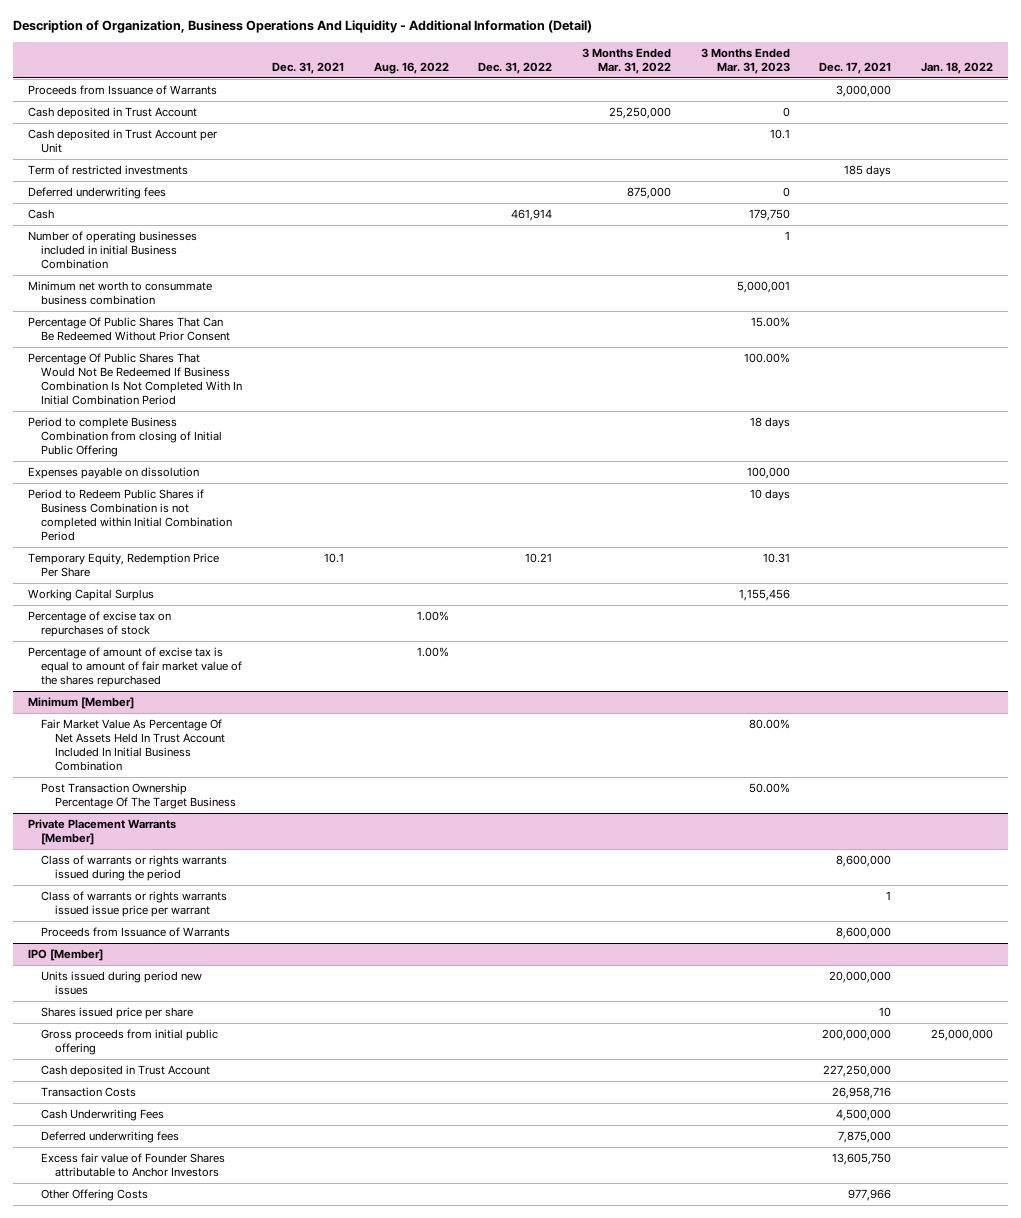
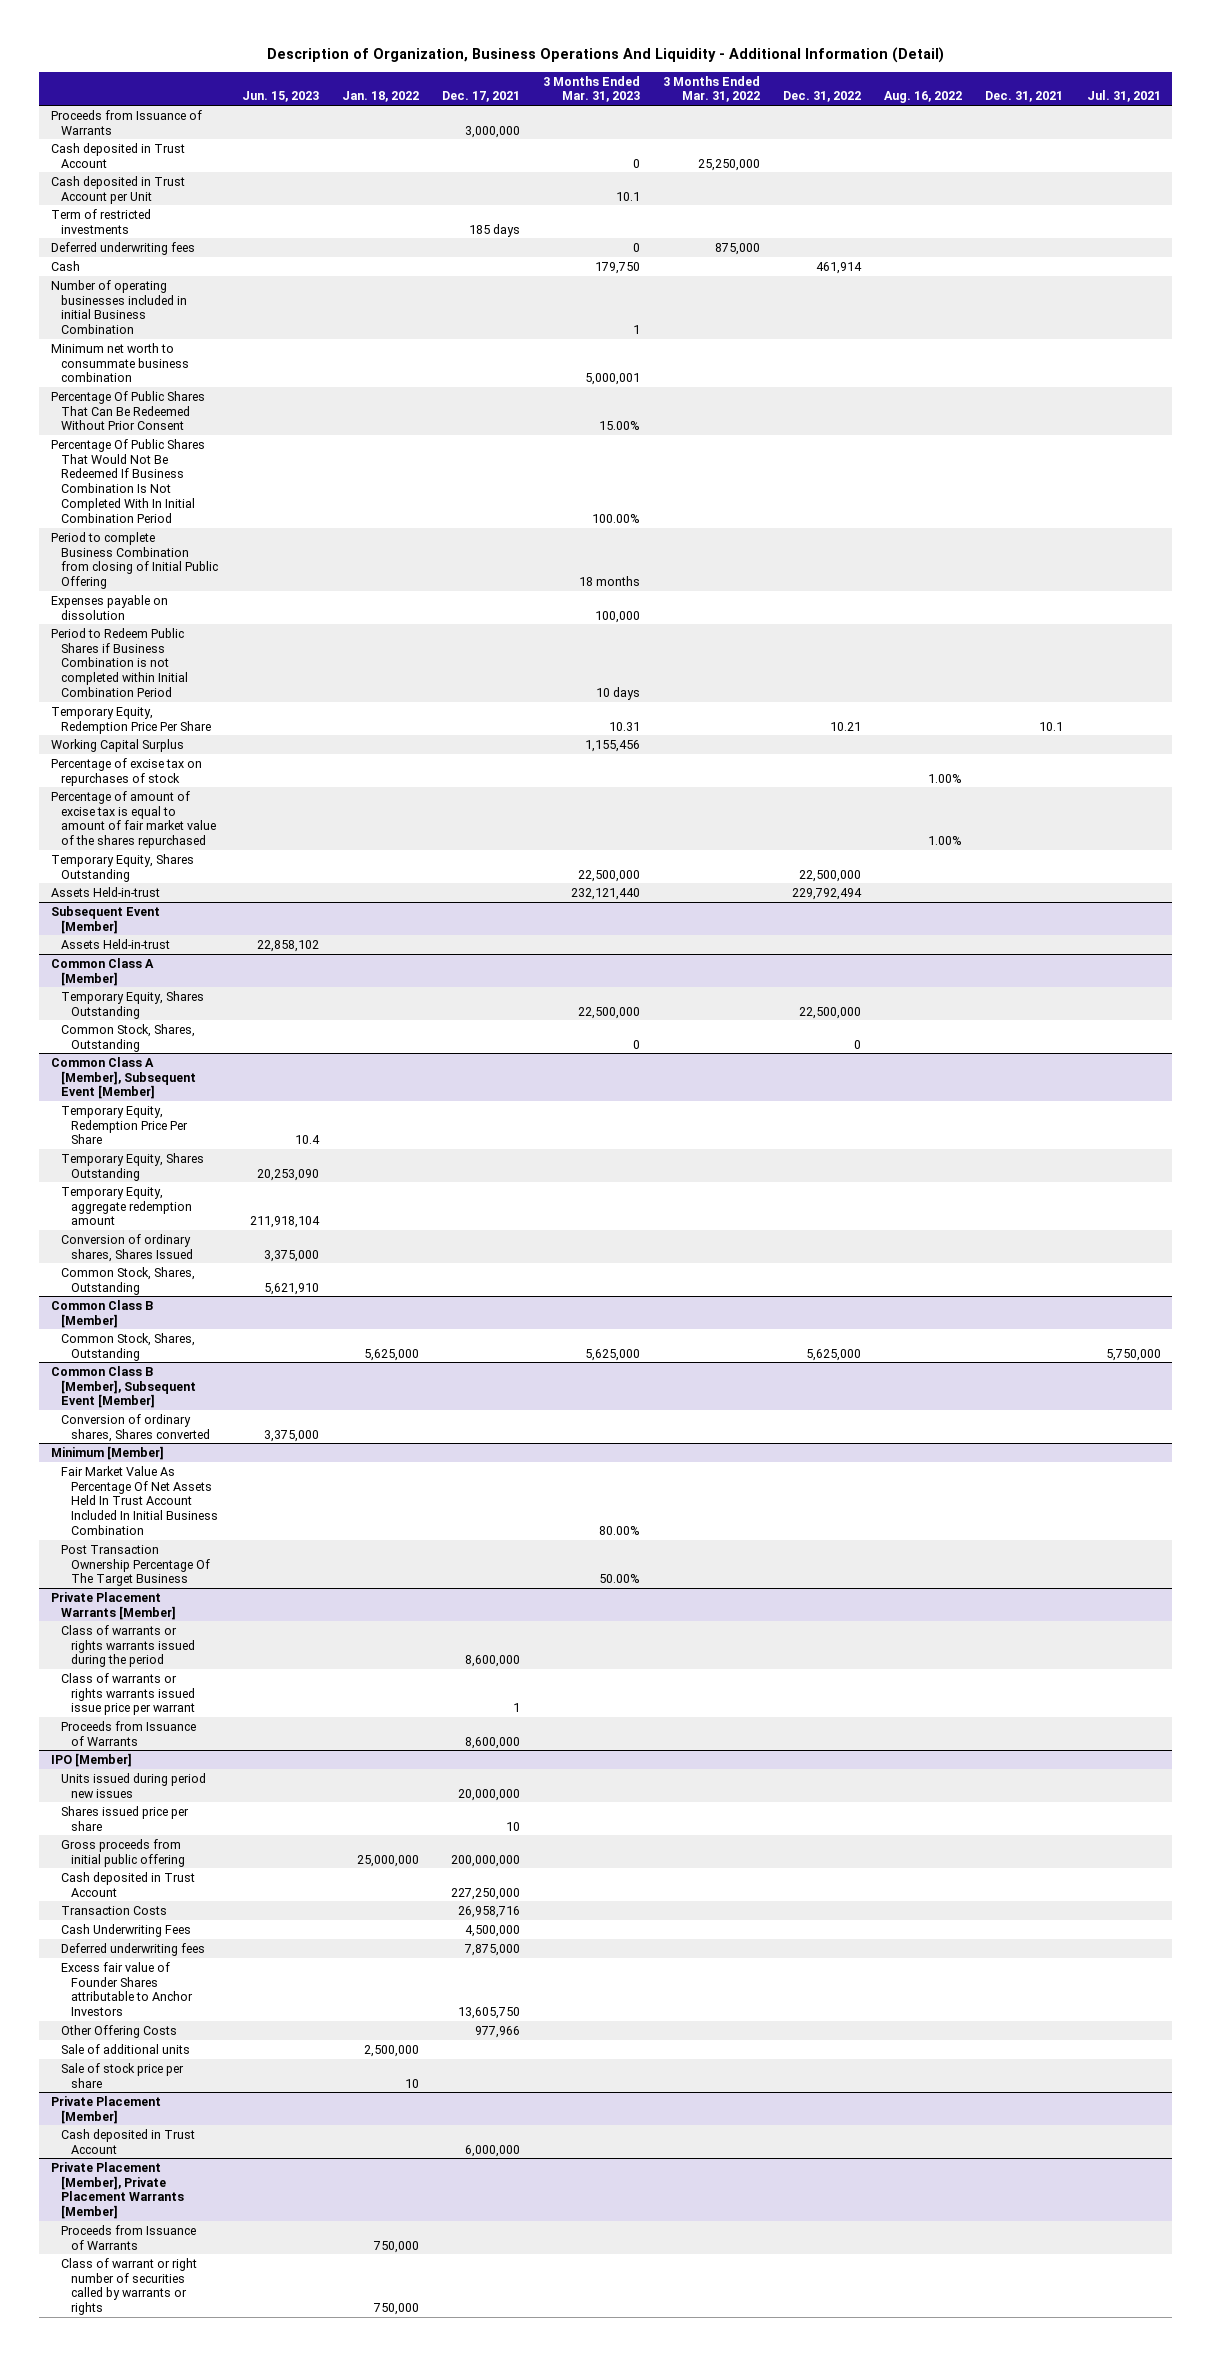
none -> [241,91,319,103] Jun. 15, 2023
none -> [1086,90,1161,103] Jul. 31, 2021
[749,417,790,430] 18 days -> [578,576,640,587] 18 months
none -> [50,853,194,882] Temporary Equity, Shares Outstanding
none -> [50,886,160,897] Assets Held-in-trust
none -> [50,905,160,934] Subsequent Event [Member]
none -> [61,938,171,949] Assets Held-in-trust
none -> [50,957,154,986] Common Class A [Member]
none -> [61,990,205,1019] Temporary Equity, Shares Outstanding
none -> [61,1023,196,1052] Common Stock, Shares, Outstanding
none -> [50,1056,197,1100] Common Class A [Member], Subsequent Event [Member]
none -> [61,1105,189,1145] Temporary Equity, Redemption Price Per Share
none -> [61,1152,205,1181] Temporary Equity, Shares Outstanding
none -> [61,1186,193,1226] Temporary Equity, aggregate redemption amount
none -> [61,1233,194,1262] Conversion of ordinary shares, Shares Issued
none -> [61,1266,196,1295] Common Stock, Shares, Outstanding
none -> [50,1299,153,1328] Common Class B [Member]
none -> [61,1332,196,1361] Common Stock, Shares, Outstanding
none -> [50,1365,197,1409] Common Class B [Member], Subsequent Event [Member]
none -> [61,1413,211,1442] Conversion of ordinary shares, Shares converted
none -> [61,2043,191,2054] Sale of additional units
none -> [61,2062,185,2088] Sale of stock price per share
none -> [50,2095,161,2124] Private Placement [Member]
none -> [61,2128,196,2154] Cash deposited in Trust Account
none -> [50,2161,185,2220] Private Placement [Member], Private Placement Warrants [Member]
none -> [61,2224,197,2250] Proceeds from Issuance of Warrants
none -> [61,2257,198,2316] Class of warrant or right number of securities called by warrants or rights

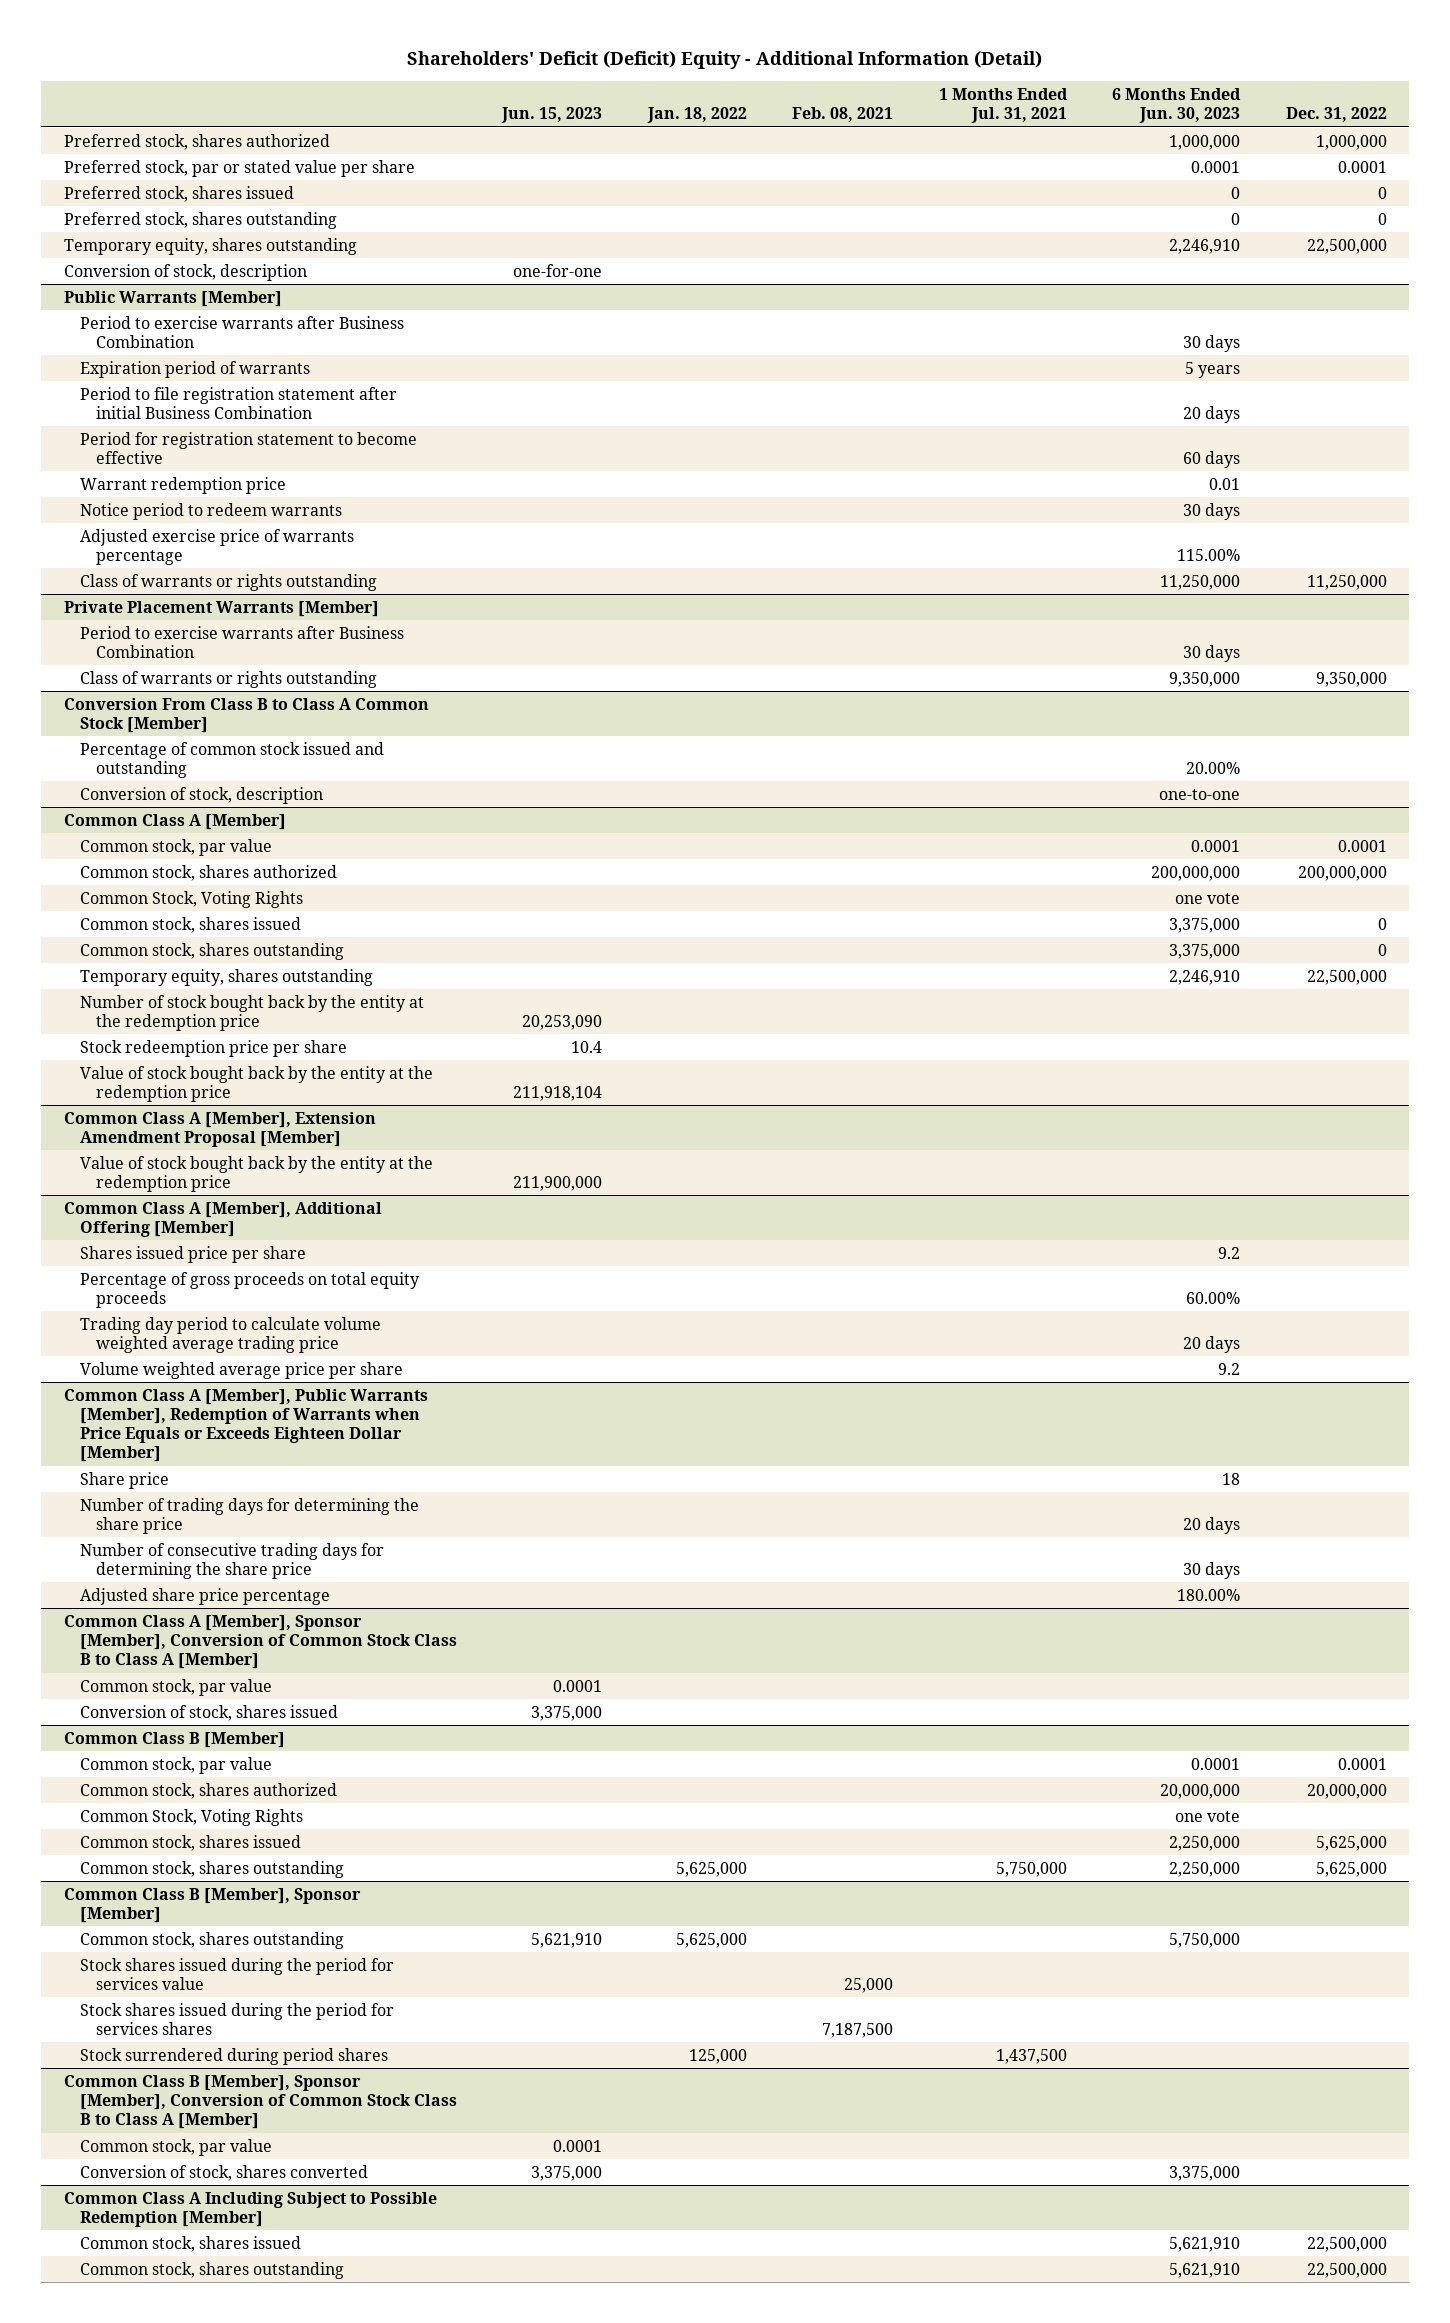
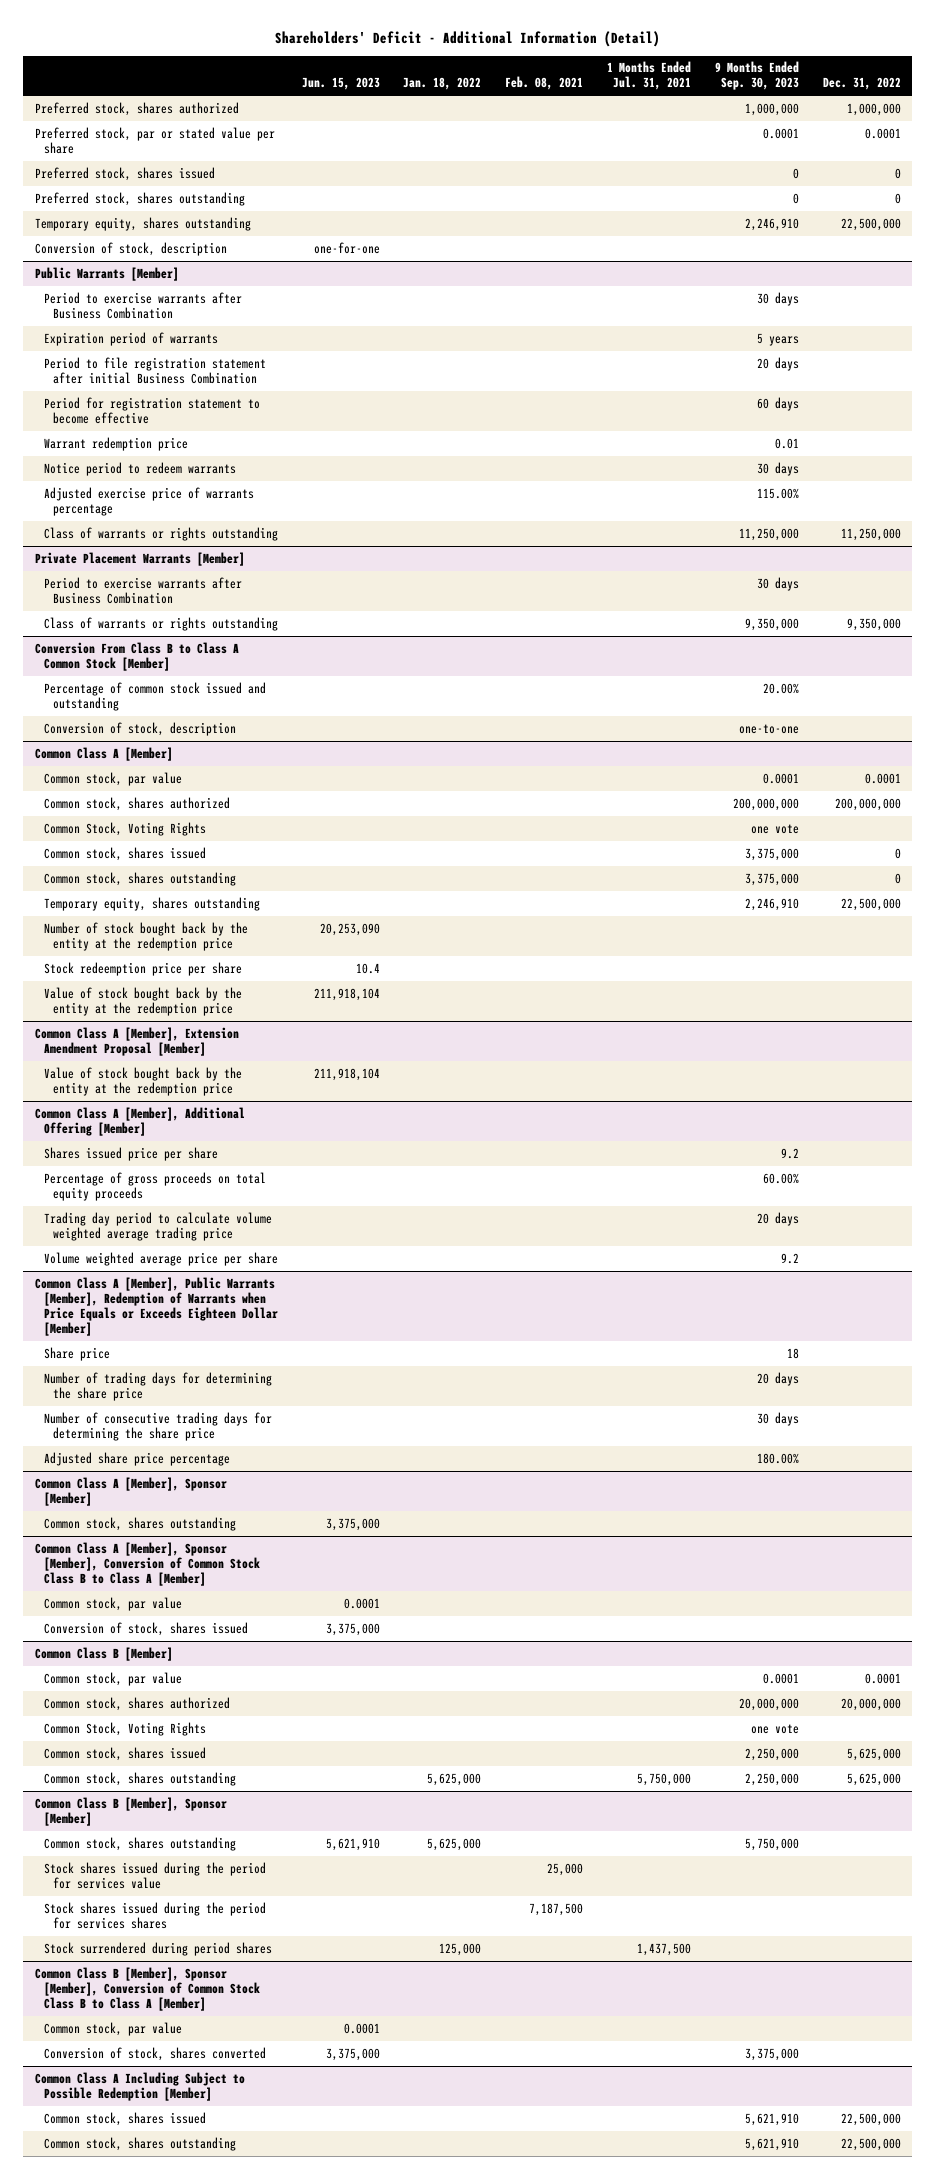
[407,51,1043,70] Shareholders' Deficit (Deficit) Equity - Additional Information (Detail) -> [274,30,660,47] Shareholders' Deficit - Additional Information (Detail)
[1112,87,1242,124] 6 Months Ended Jun. 30, 2023 -> none
none -> [714,61,799,91] 9 Months Ended Sep. 30, 2023
[513,1175,603,1191] 211,900,000 -> [313,1067,380,1081] 211,918,104
none -> [34,1476,227,1506] Common Class A [Member], Sponsor [Member]
none -> [43,1516,236,1531] Common stock, shares outstanding

